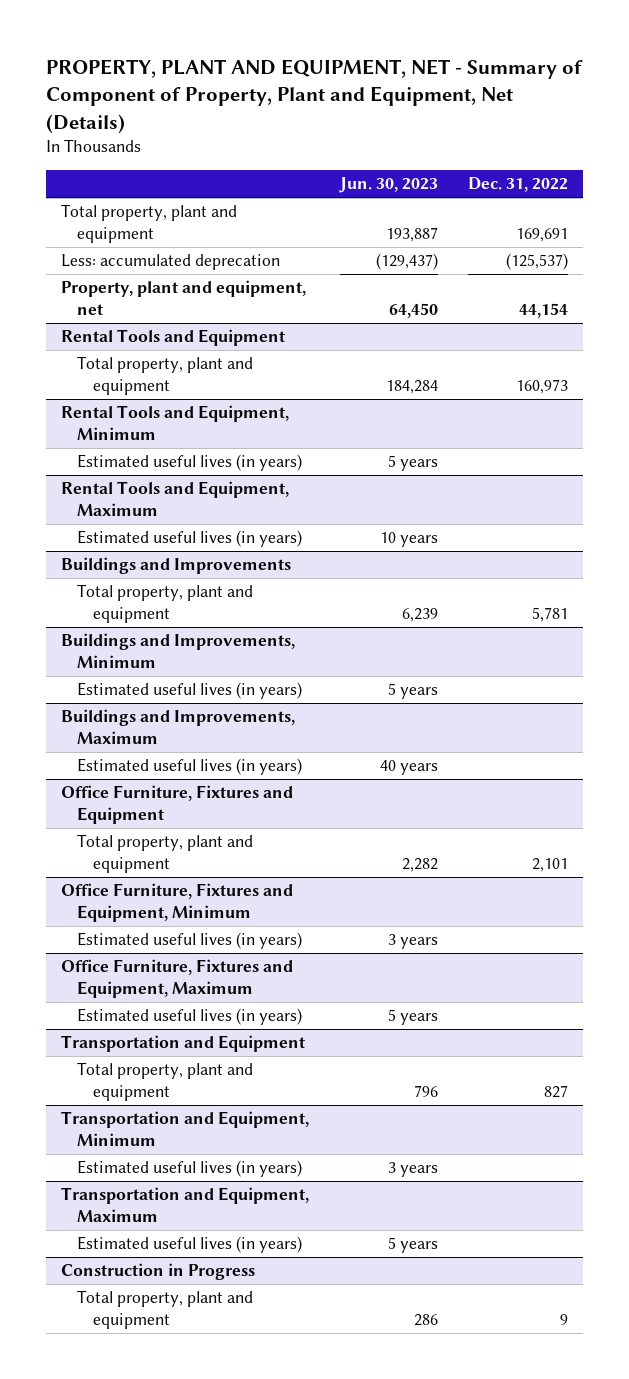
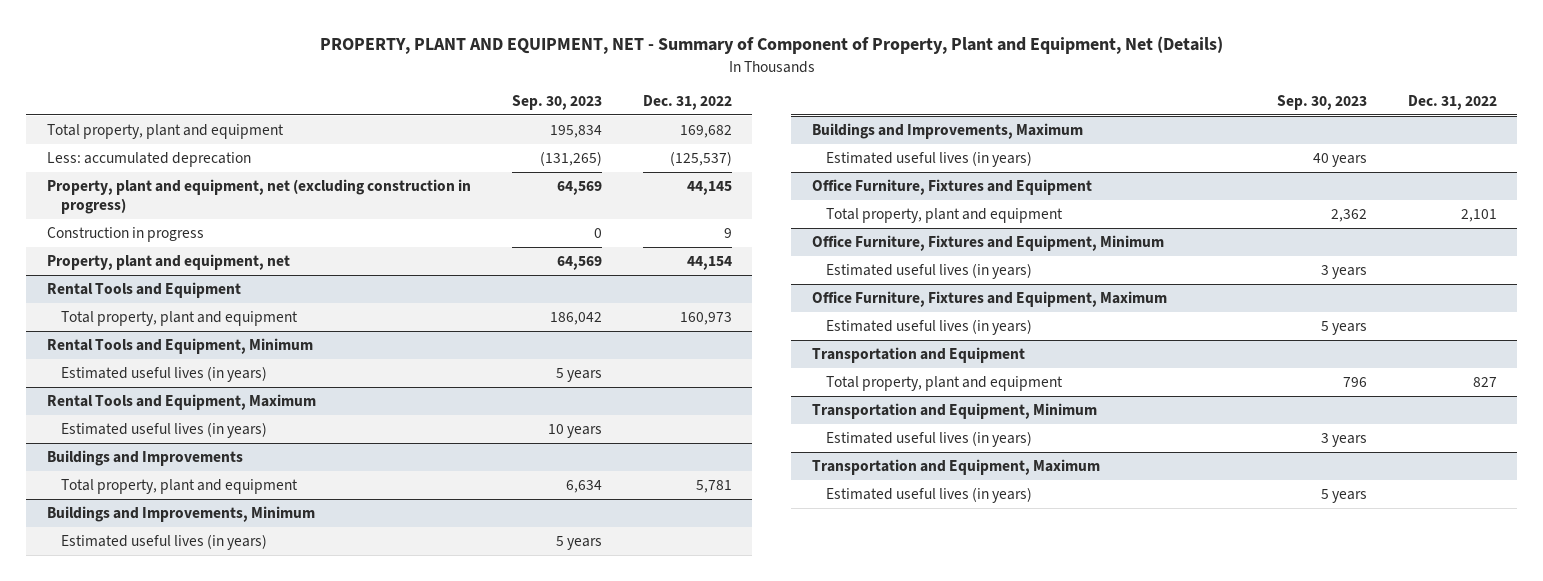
[338,177,438,194] Jun. 30, 2023 -> none
none -> [511,95,602,111] Sep. 30, 2023
[515,228,568,243] 169,691 -> [679,125,732,139] 169,682
none -> [46,179,471,215] Property, plant and equipment, net (excluding construction in progress)
none -> [46,227,204,243] Construction in progress
[61,1263,256,1281] Construction in Progress -> none
[77,1290,254,1330] Total property, plant and equipment -> none

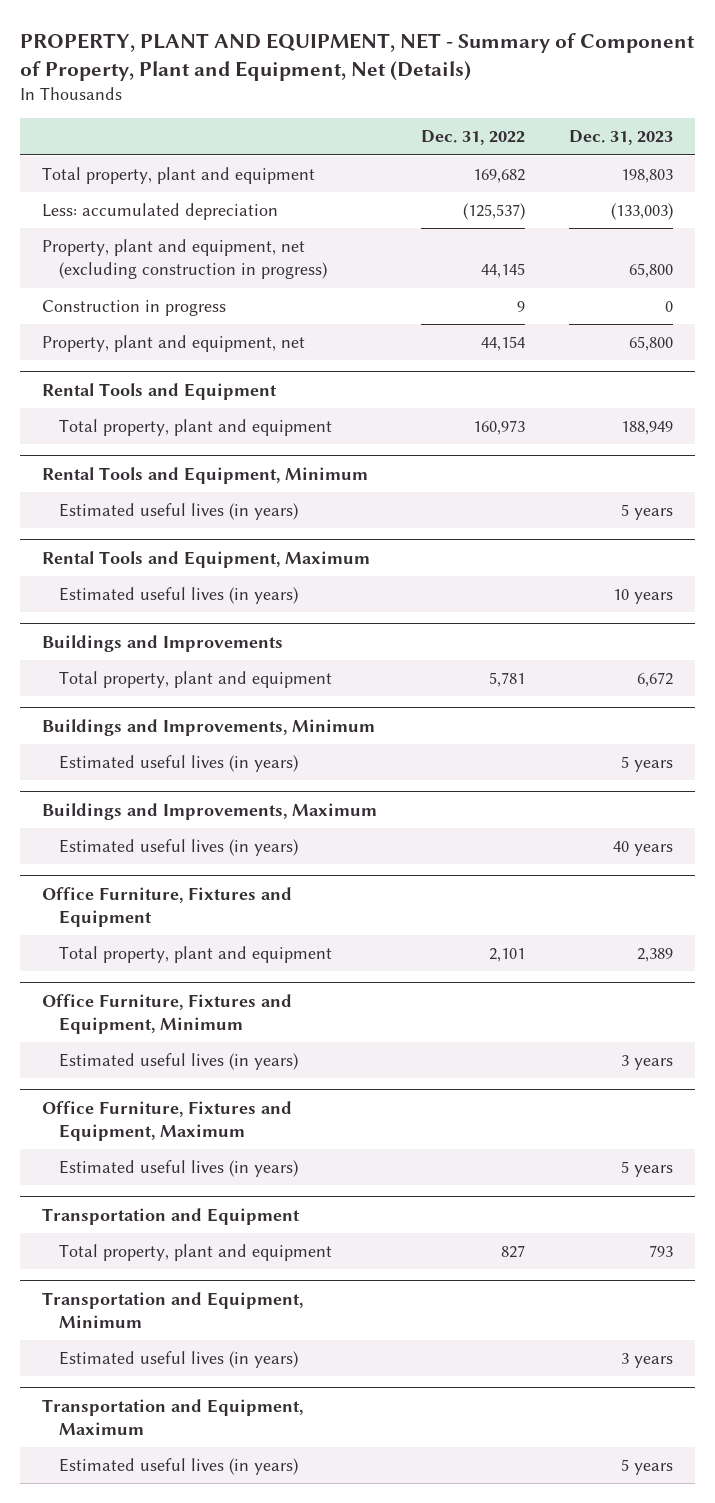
[511,95,602,111] Sep. 30, 2023 -> none
none -> [569,130,674,146] Dec. 31, 2023
[46,152,251,168] Less: accumulated deprecation -> [41,203,278,221] Less: accumulated depreciation

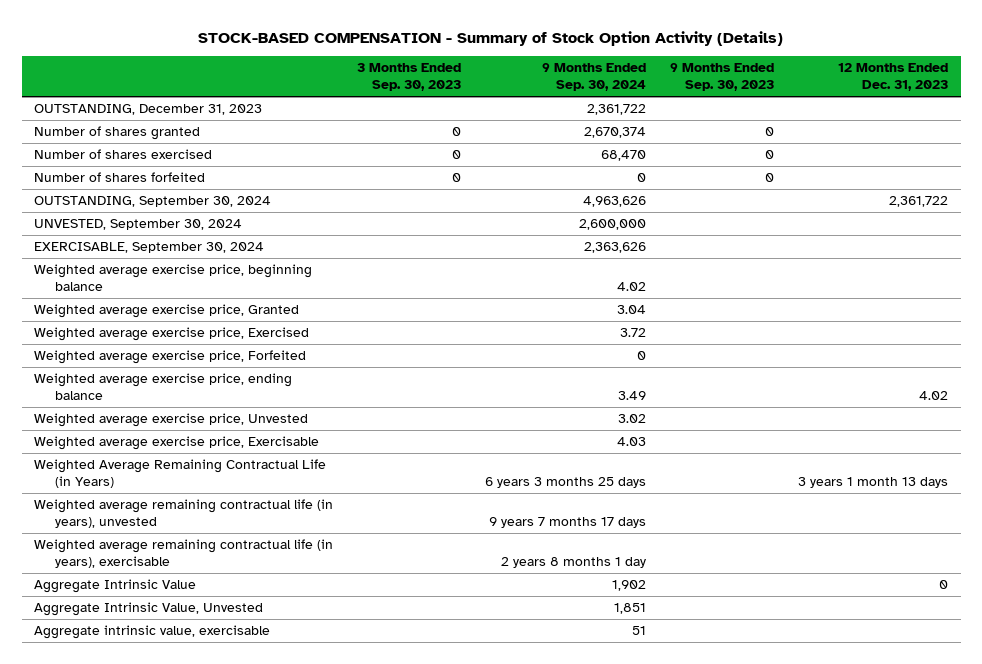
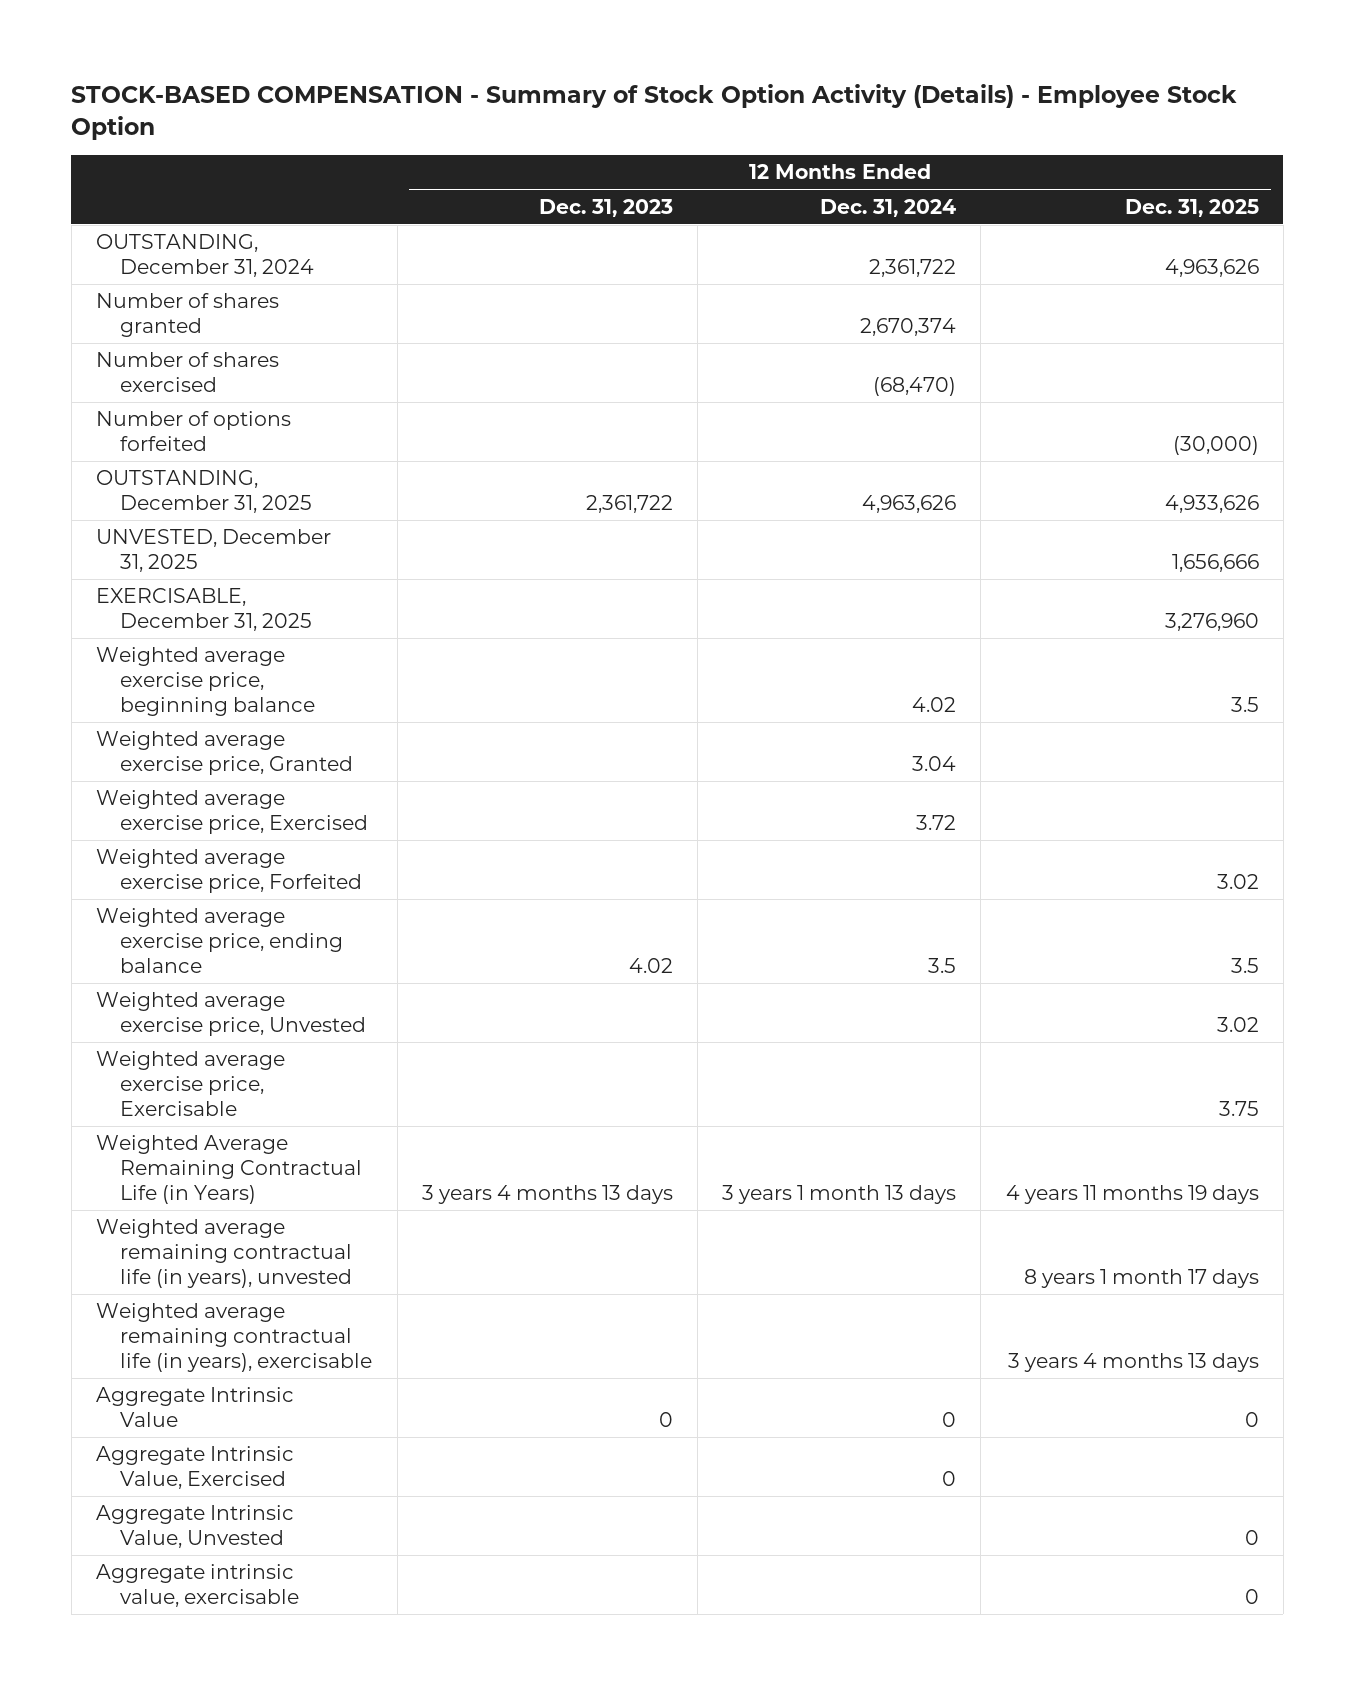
[198,30,784,46] STOCK-BASED COMPENSATION - Summary of Stock Option Activity (Details) -> [71,84,1238,140] STOCK-BASED COMPENSATION - Summary of Stock Option Activity (Details) - Employee Stock Option
[356,63,461,92] 3 Months Ended Sep. 30, 2023 -> none
[542,63,647,92] 9 Months Ended Sep. 30, 2024 -> none
[670,63,775,92] 9 Months Ended Sep. 30, 2023 -> none
none -> [820,198,957,217] Dec. 31, 2024
none -> [1124,198,1259,217] Dec. 31, 2025
[33,104,262,116] OUTSTANDING, December 31, 2023 -> [95,234,315,278] OUTSTANDING, December 31, 2024
[33,172,205,183] Number of shares forfeited -> [95,411,291,452] Number of options forfeited
[33,196,271,208] OUTSTANDING, September 30, 2024 -> [95,470,313,514] OUTSTANDING, December 31, 2025
[33,219,242,231] UNVESTED, September 30, 2024 -> [95,529,331,573] UNVESTED, December 31, 2025
[33,242,264,254] EXERCISABLE, September 30, 2024 -> [95,588,313,632] EXERCISABLE, December 31, 2025
[798,477,949,489] 3 years 1 month 13 days -> [421,1185,673,1205] 3 years 4 months 13 days
none -> [95,1446,294,1490] Aggregate Intrinsic Value, Exercised

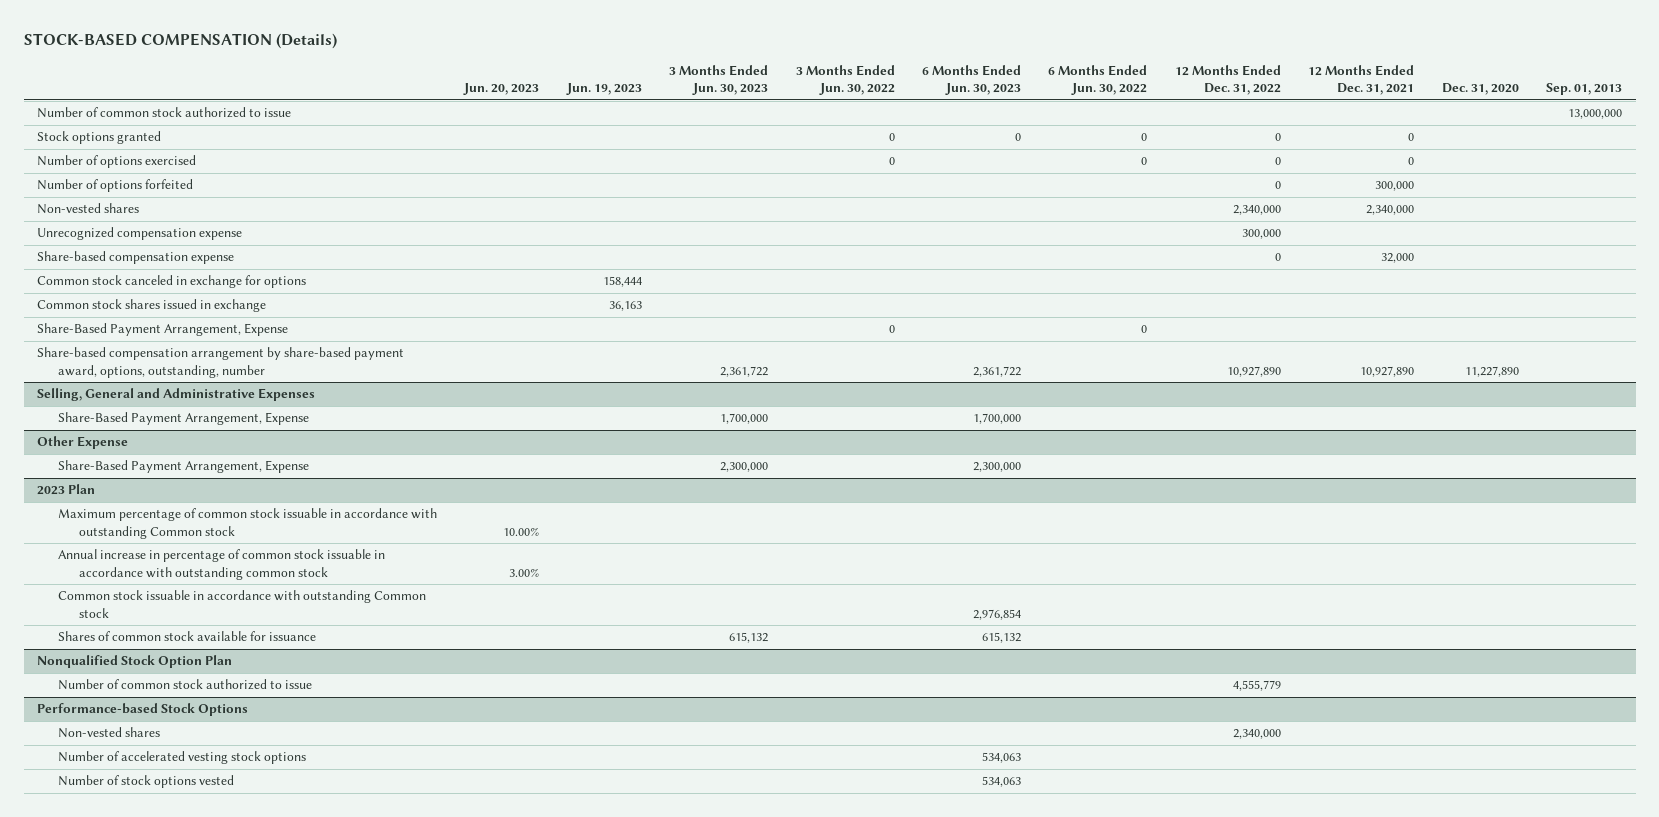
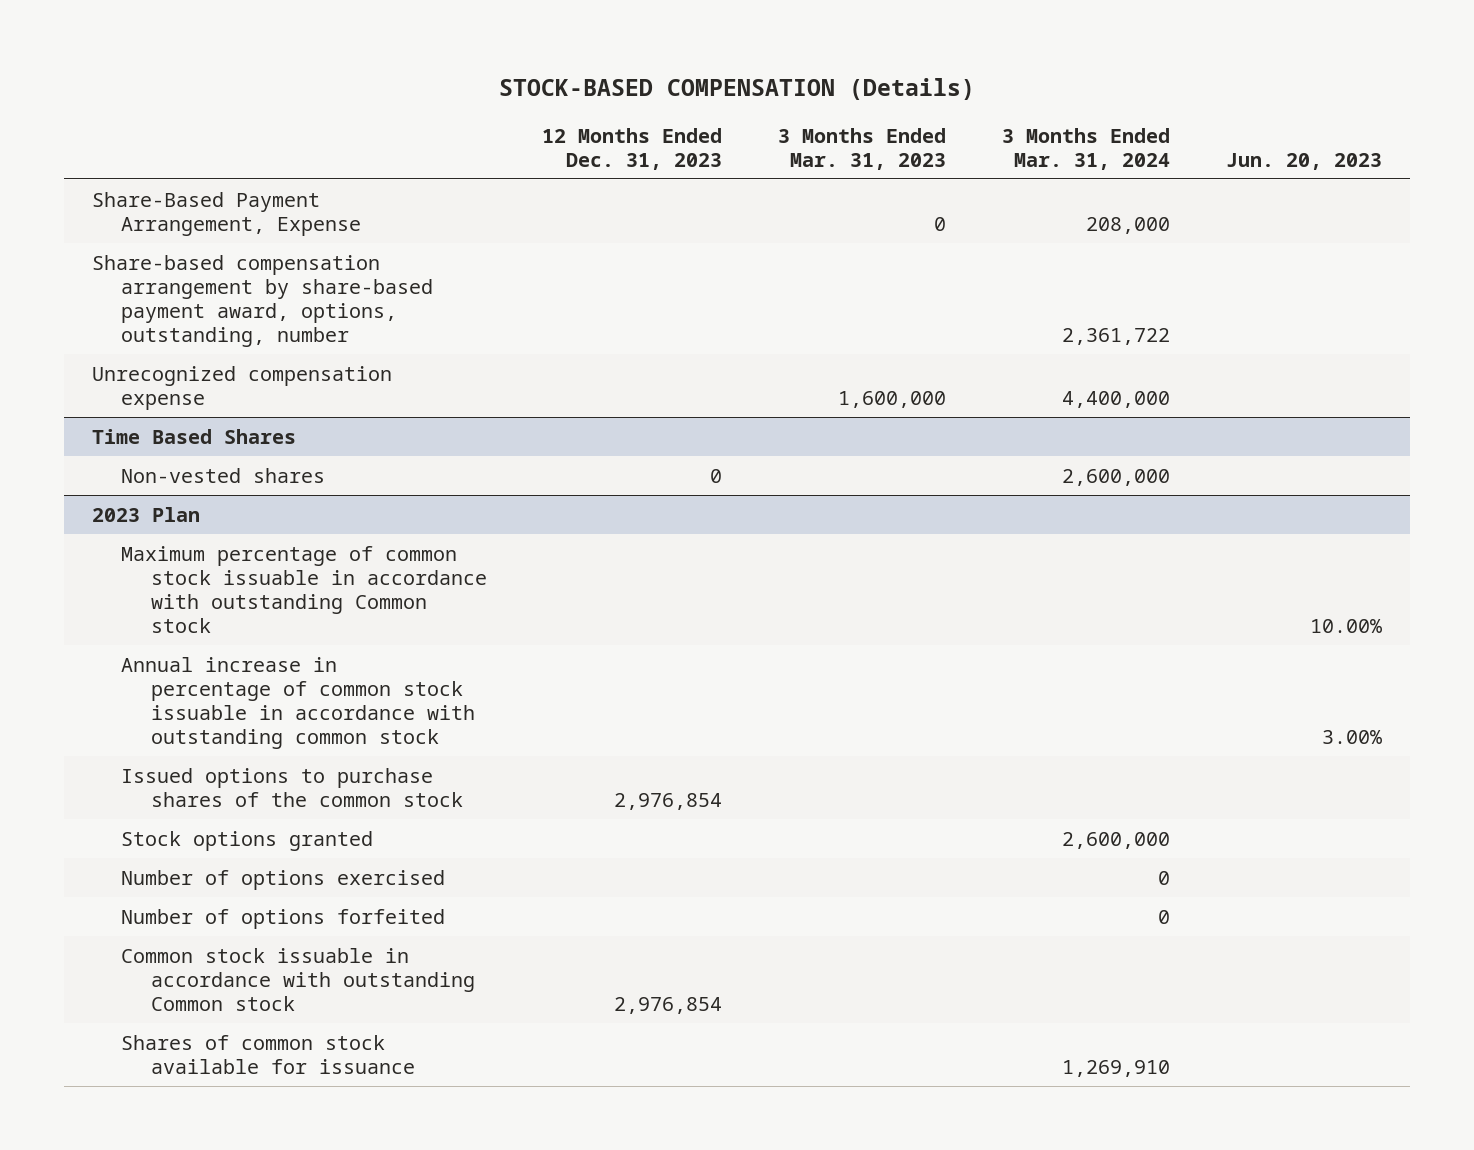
[565,83,642,96] Jun. 19, 2023 -> none
[669,64,769,96] 3 Months Ended Jun. 30, 2023 -> none
[795,64,895,96] 3 Months Ended Jun. 30, 2022 -> none
[922,64,1022,96] 6 Months Ended Jun. 30, 2023 -> none
[1048,64,1148,96] 6 Months Ended Jun. 30, 2022 -> none
[1174,64,1281,96] 12 Months Ended Dec. 31, 2022 -> none
[1308,64,1415,96] 12 Months Ended Dec. 31, 2021 -> none
[1441,83,1519,96] Dec. 31, 2020 -> none
[1545,83,1622,96] Sep. 01, 2013 -> none
none -> [542,127,723,170] 12 Months Ended Dec. 31, 2023
none -> [778,127,947,170] 3 Months Ended Mar. 31, 2023
none -> [1001,127,1170,170] 3 Months Ended Mar. 31, 2024
[37,107,292,119] Number of common stock authorized to issue -> none
[37,131,162,145] Stock options granted -> none
[37,155,197,169] Number of options exercised -> none
[37,179,194,193] Number of options forfeited -> none
[37,203,140,215] Non-vested shares -> none
[37,251,235,265] Share-based compensation expense -> none
[37,275,307,289] Common stock canceled in exchange for options -> none
[37,299,267,313] Common stock shares issued in exchange -> none
[37,388,316,402] Selling, General and Administrative Expenses -> none
[58,412,310,426] Share-Based Payment Arrangement, Expense -> none
[37,436,129,450] Other Expense -> none
[58,460,310,474] Share-Based Payment Arrangement, Expense -> none
[37,227,243,241] Unrecognized compensation expense -> [92,365,393,410] Unrecognized compensation expense
none -> [92,428,297,444] Time Based Shares
none -> [121,467,326,483] Non-vested shares
none -> [121,767,463,807] Issued options to purchase shares of the common stock
none -> [121,830,374,851] Stock options granted
none -> [121,869,446,890] Number of options exercised
none -> [121,908,446,929] Number of options forfeited
[37,655,233,669] Nonqualified Stock Option Plan -> none
[58,679,313,691] Number of common stock authorized to issue -> none
[37,703,249,717] Performance-based Stock Options -> none
[58,727,161,739] Non-vested shares -> none
[58,751,307,765] Number of accelerated vesting stock options -> none
[58,775,235,789] Number of stock options vested -> none

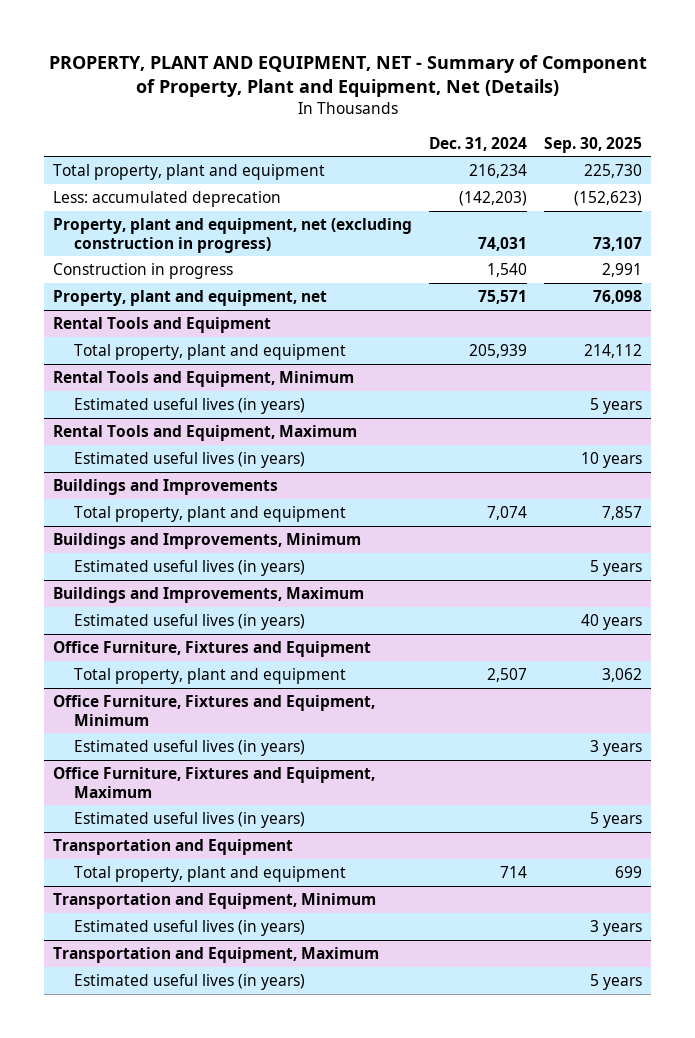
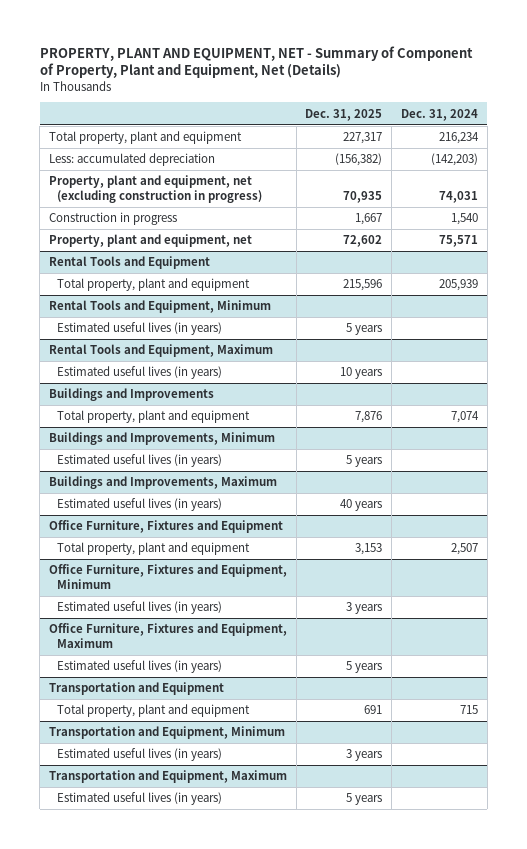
[544,136,643,153] Sep. 30, 2025 -> none
none -> [305,108,383,121] Dec. 31, 2025
[52,190,281,207] Less: accumulated deprecation -> [49,153,216,167] Less: accumulated depreciation
[500,865,528,878] 714 -> [459,705,478,715] 715

